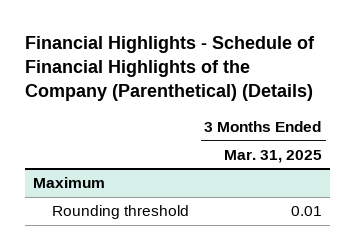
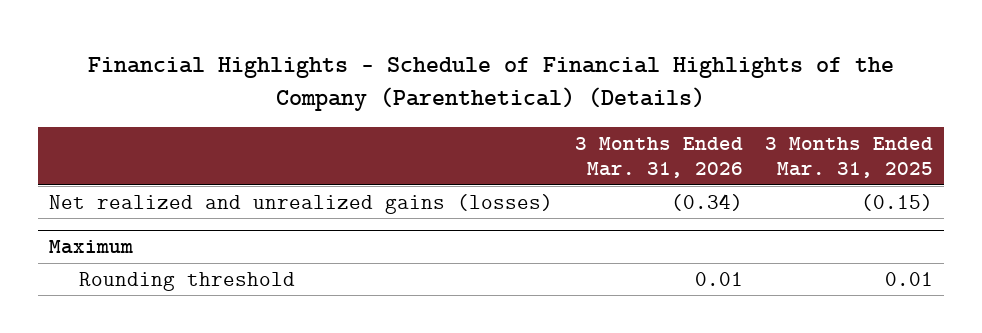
none -> [574,136,743,179] 3 Months Ended Mar. 31, 2026
none -> [48,193,553,214] Net realized and unrealized gains (losses)

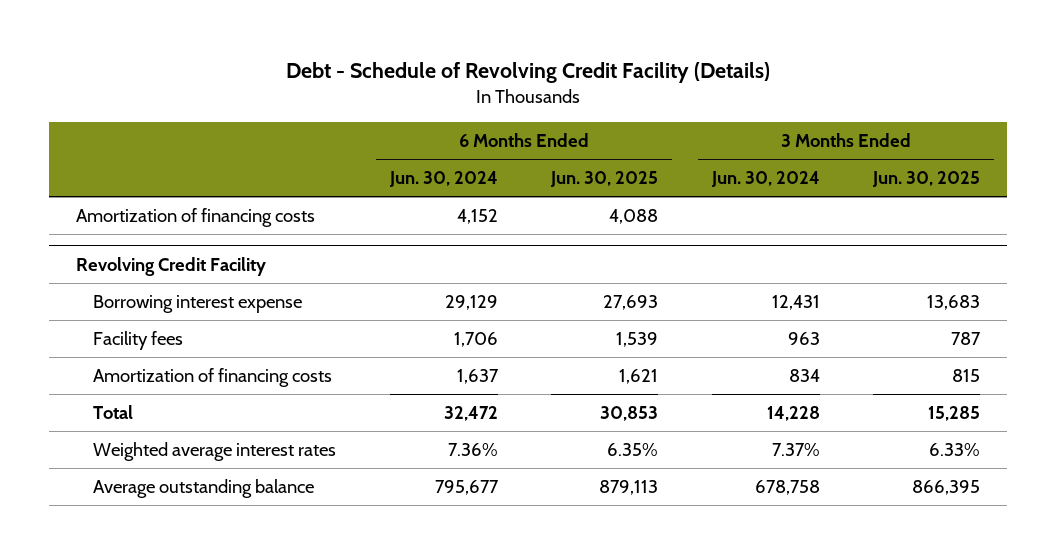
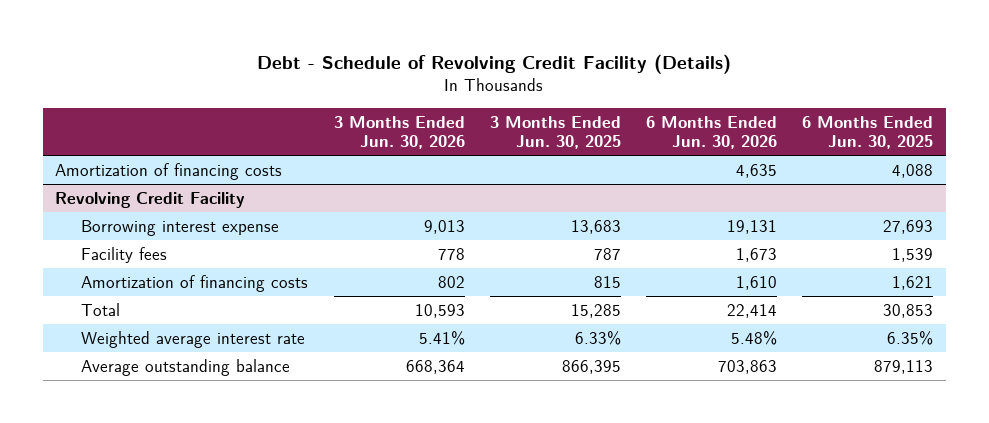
[388,171,498,188] Jun. 30, 2024 -> none
[710,171,820,188] Jun. 30, 2024 -> none
none -> [333,115,465,150] 3 Months Ended Jun. 30, 2026
none -> [646,115,778,150] 6 Months Ended Jun. 30, 2026
[93,442,337,462] Weighted average interest rates -> [81,330,306,348] Weighted average interest rate

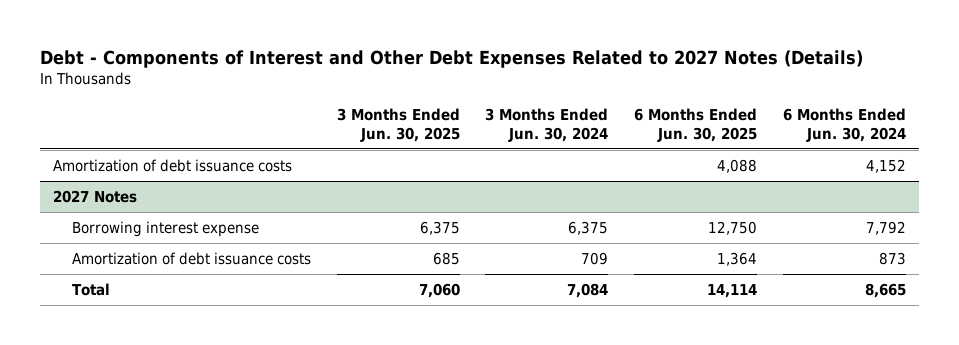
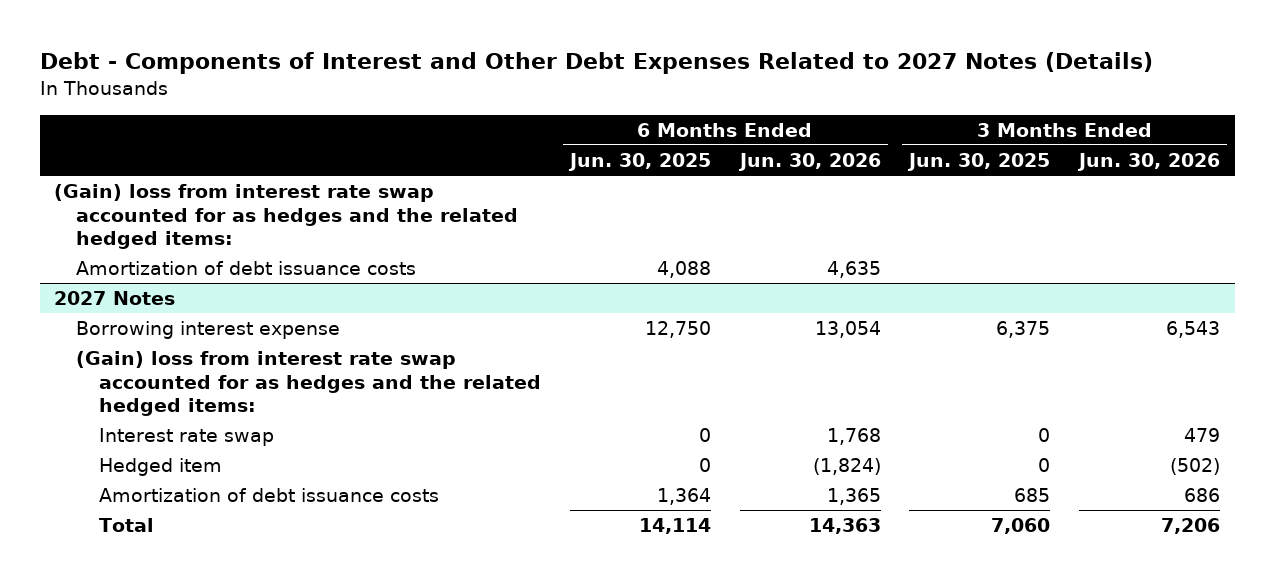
[485,107,609,142] 3 Months Ended Jun. 30, 2024 -> none
[783,107,907,142] 6 Months Ended Jun. 30, 2024 -> none
none -> [737,152,881,171] Jun. 30, 2026
none -> [1077,152,1221,171] Jun. 30, 2026
none -> [53,184,519,250] (Gain) loss from interest rate swap accounted for as hedges and the related hedged items:
none -> [76,351,541,417] (Gain) loss from interest rate swap accounted for as hedges and the related hedged items:
none -> [98,428,274,447] Interest rate swap
none -> [98,458,222,477] Hedged item

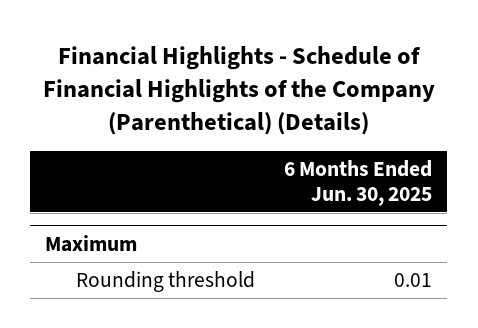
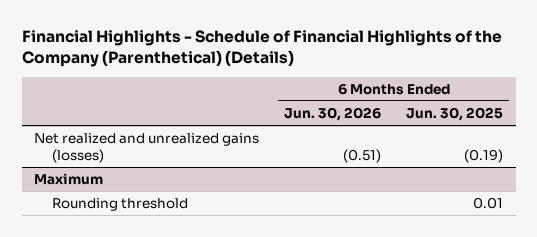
none -> [284,106,382,121] Jun. 30, 2026
none -> [34,133,260,164] Net realized and unrealized gains (losses)

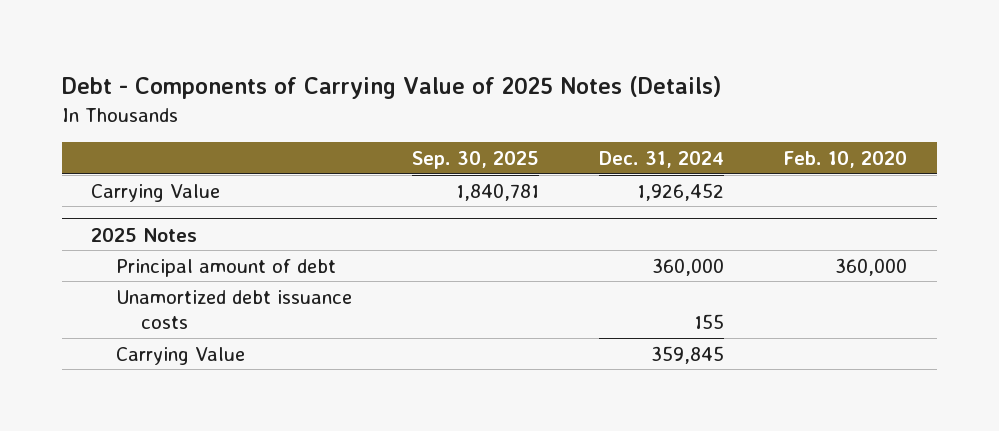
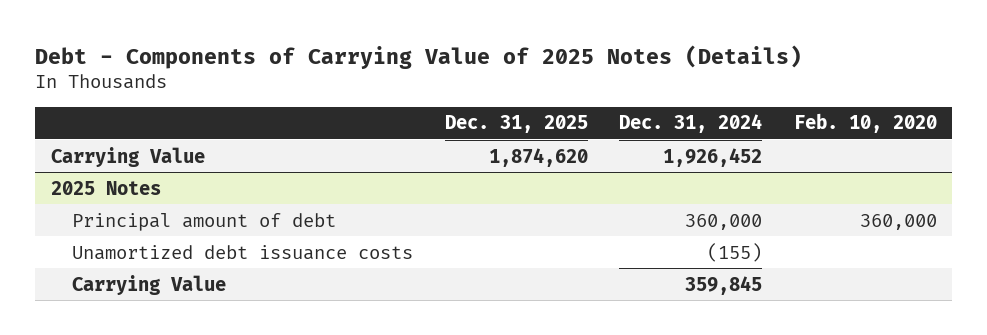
[411,150,539,169] Sep. 30, 2025 -> none
none -> [444,115,588,134] Dec. 31, 2025
[693,314,724,330] 155 -> [707,242,763,262] (155)

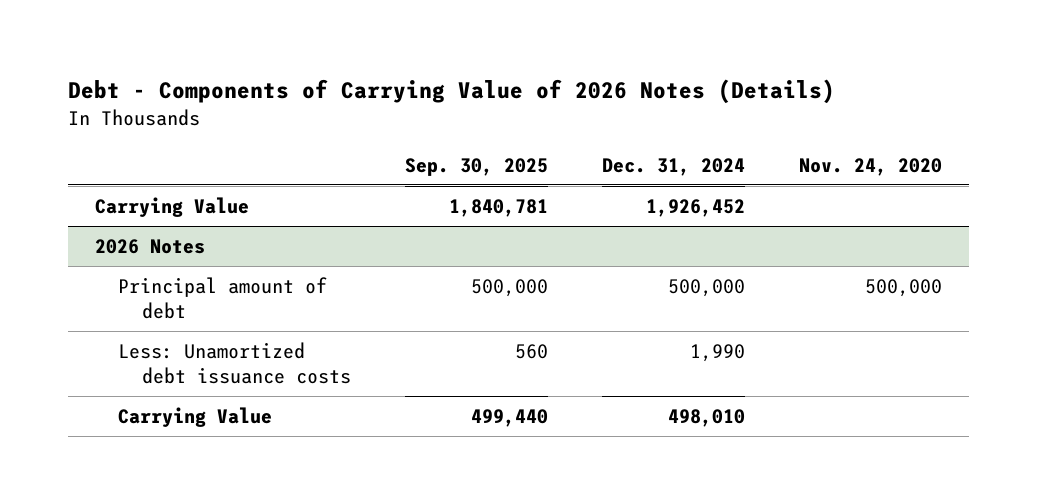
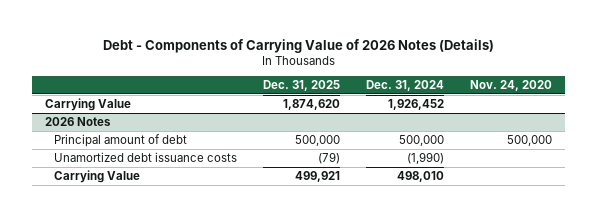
[404,157,548,176] Sep. 30, 2025 -> none
none -> [263,80,341,92] Dec. 31, 2025
[118,341,352,384] Less: Unamortized debt issuance costs -> [54,151,238,162] Unamortized debt issuance costs
[689,343,745,362] 1,990 -> [407,151,445,164] (1,990)

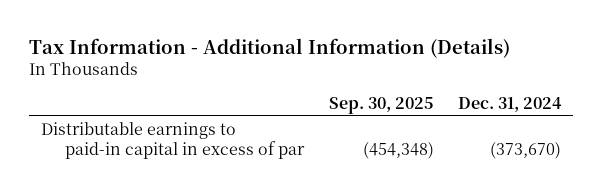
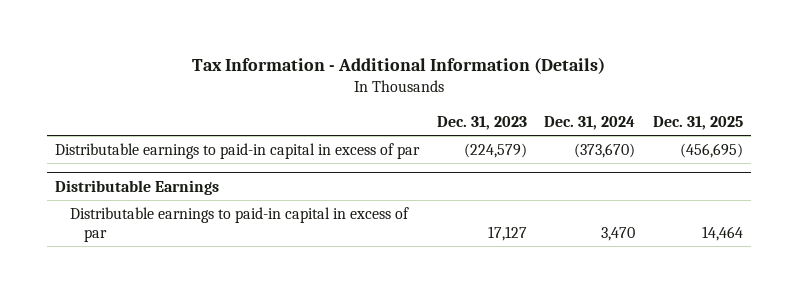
[328,97,434,115] Sep. 30, 2025 -> none
none -> [436,115,527,130] Dec. 31, 2023
none -> [652,115,743,130] Dec. 31, 2025
none -> [55,179,220,195] Distributable Earnings
none -> [69,207,409,243] Distributable earnings to paid-in capital in excess of par

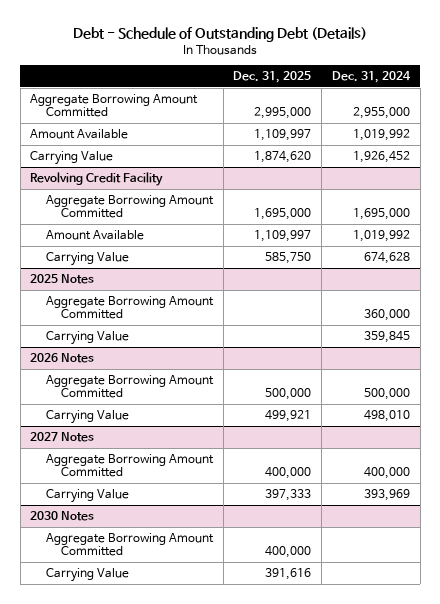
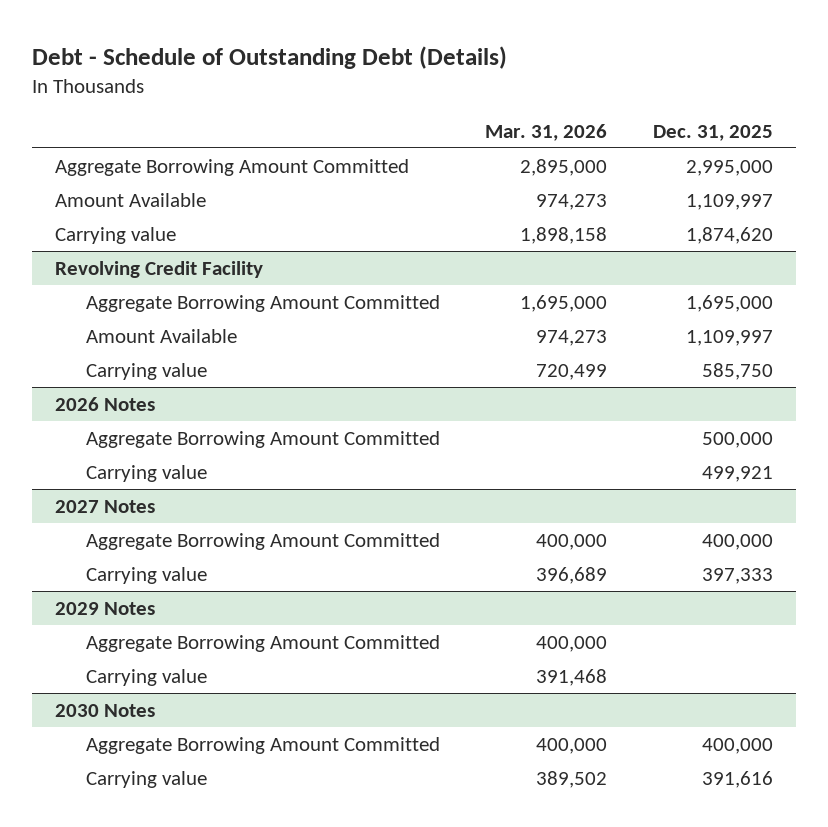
[331,71,411,84] Dec. 31, 2024 -> none
none -> [485,123,608,141] Mar. 31, 2026
[30,150,114,165] Carrying Value -> [54,226,176,244] Carrying value
[30,273,95,284] 2025 Notes -> none
[45,295,214,320] Aggregate Borrowing Amount Committed -> none
[45,330,129,345] Carrying Value -> none
[45,251,129,266] Carrying Value -> [85,362,207,380] Carrying value
[45,409,129,424] Carrying Value -> [85,464,207,482] Carrying value
[45,488,129,503] Carrying Value -> [85,566,207,584] Carrying value
none -> [54,601,155,615] 2029 Notes
none -> [85,634,440,652] Aggregate Borrowing Amount Committed
none -> [85,668,207,686] Carrying value
[45,567,129,582] Carrying Value -> [85,770,207,788] Carrying value

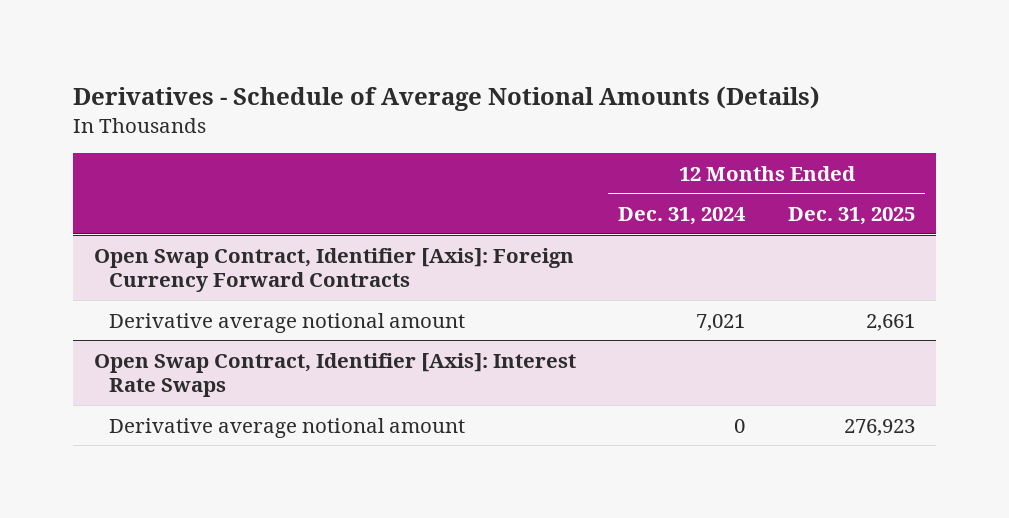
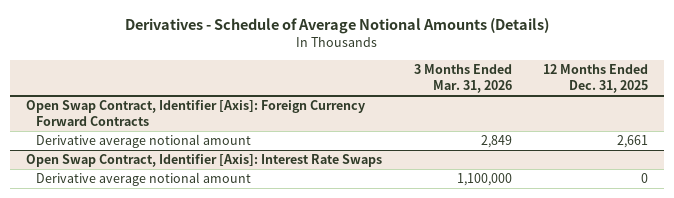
[618,207,747,226] Dec. 31, 2024 -> none
none -> [413,64,512,94] 3 Months Ended Mar. 31, 2026
[843,418,915,436] 276,923 -> [641,173,649,184] 0

